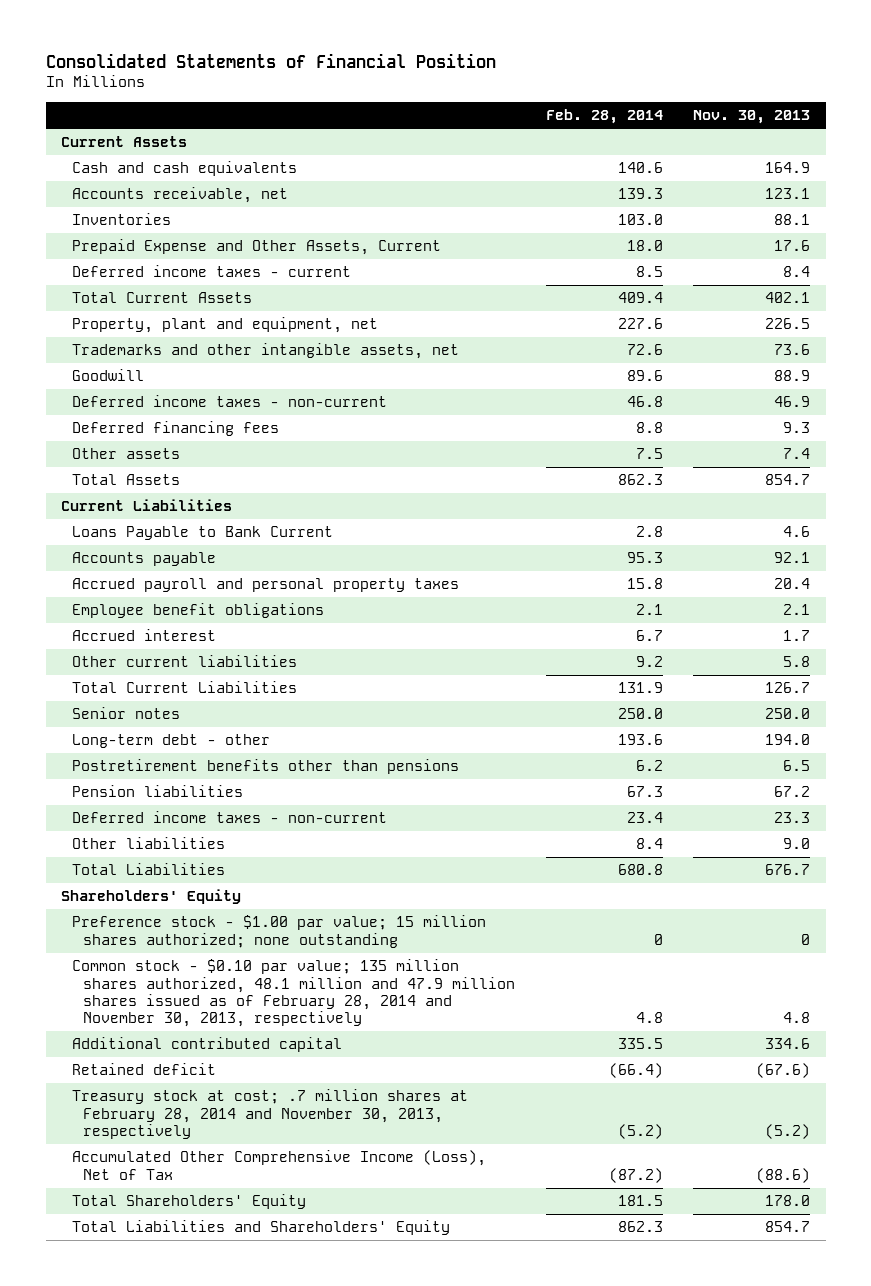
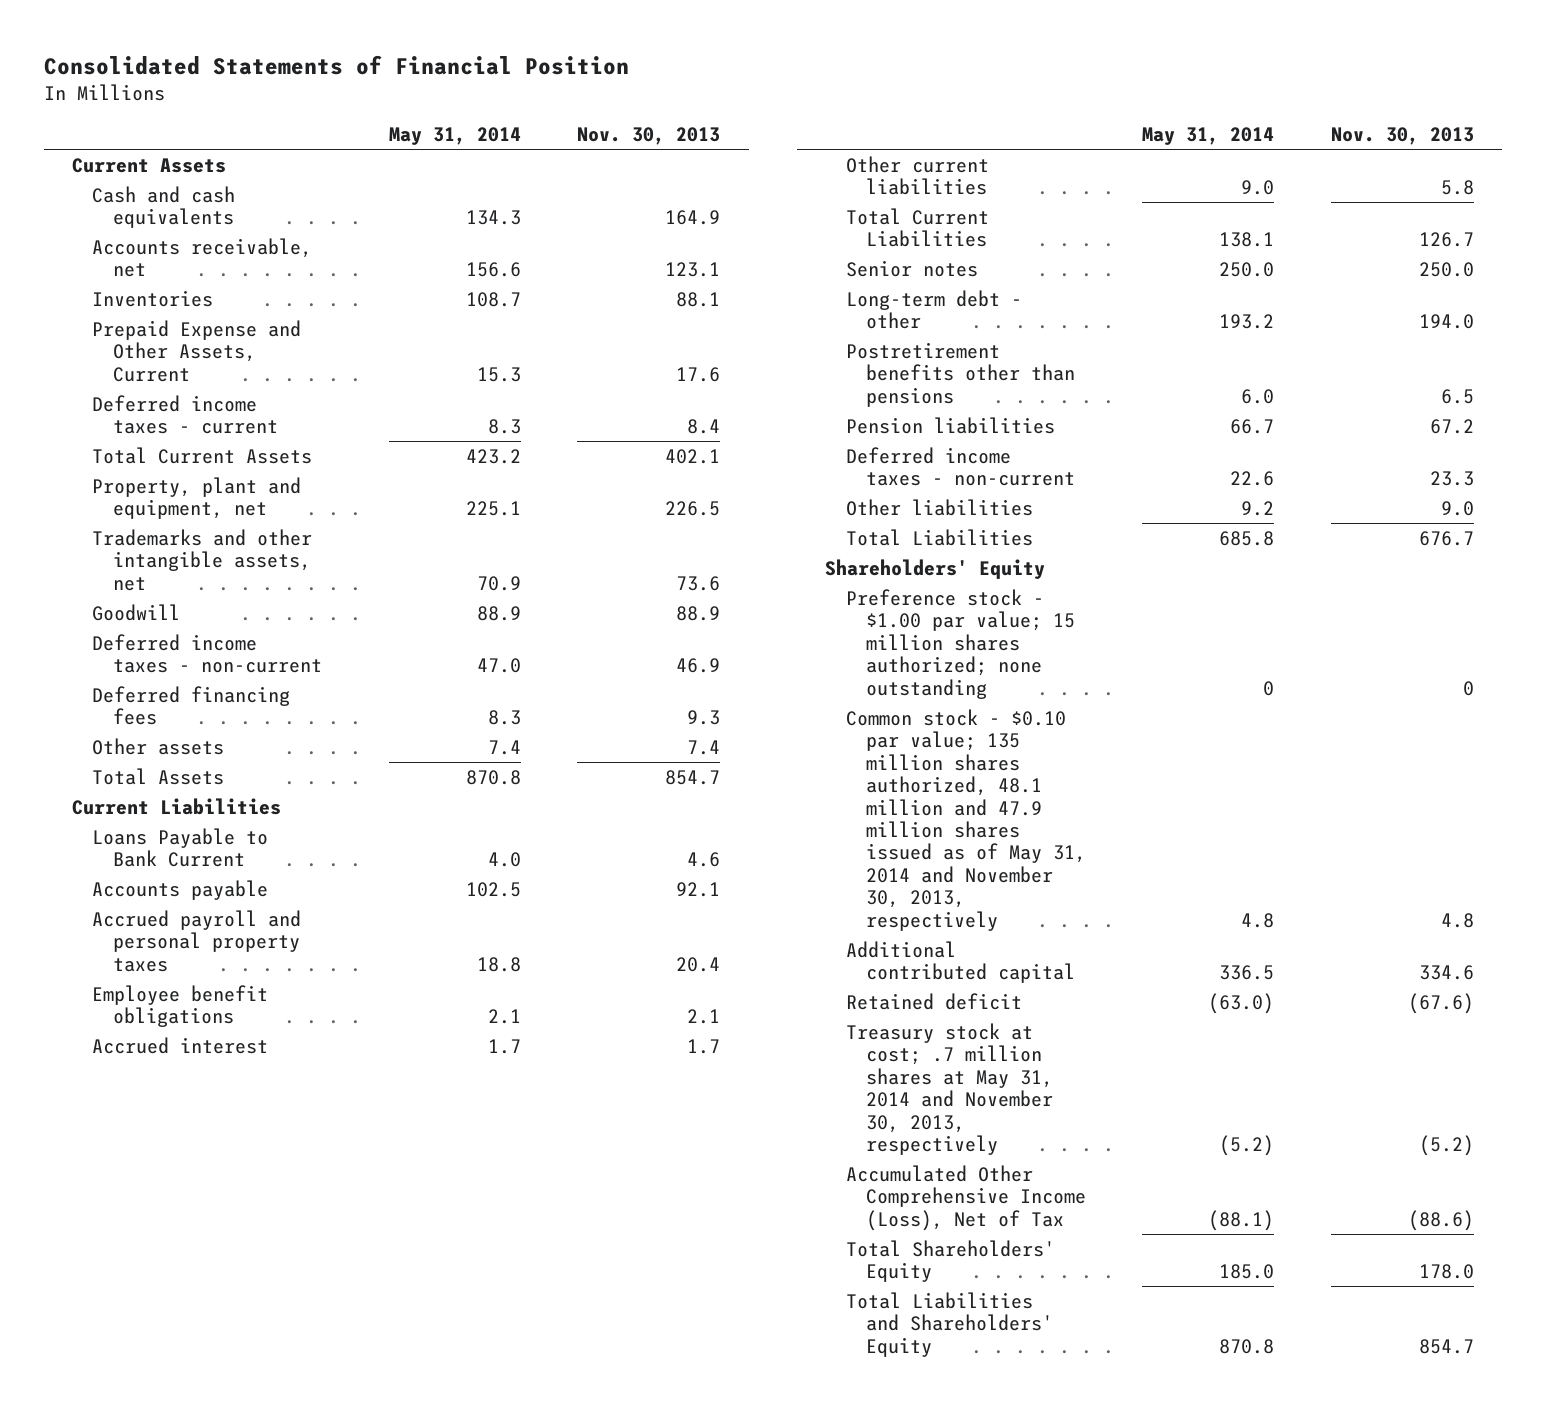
[545,108,663,124] Feb. 28, 2014 -> none
none -> [389,126,522,145] May 31, 2014
[72,959,516,1028] Common stock - $0.10 par value; 135 million shares authorized, 48.1 million and 47.9 million shares issued as of February 28, 2014 and November 30, 2013, respectively -> [845,708,1087,931] Common stock - $0.10 par value; 135 million shares authorized, 48.1 million and 47.9 million shares issued as of May 31, 2014 and November 30, 2013, respectively
[72,1089,469,1139] Treasury stock at cost; .7 million shares at February 28, 2014 and November 30, 2013, respectively -> [845,1022,1054,1156] Treasury stock at cost; .7 million shares at May 31, 2014 and November 30, 2013, respectively

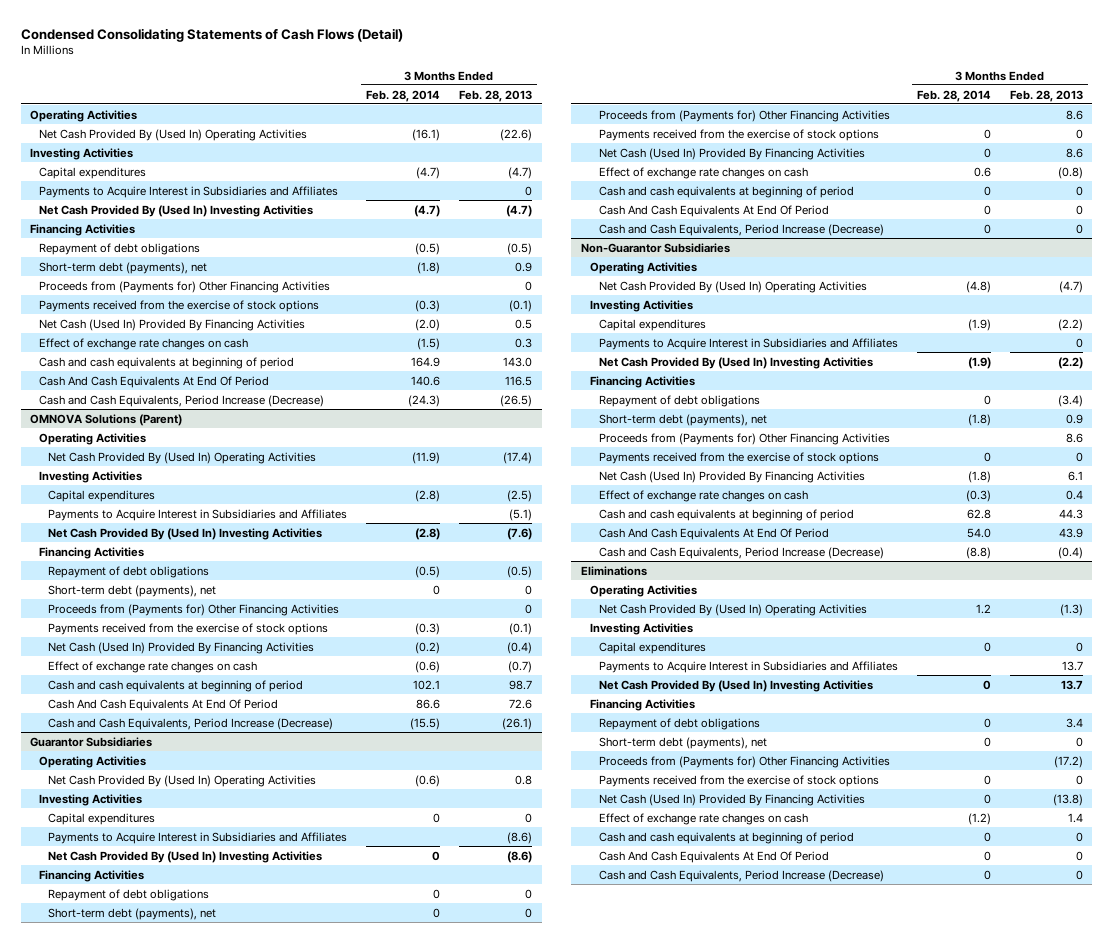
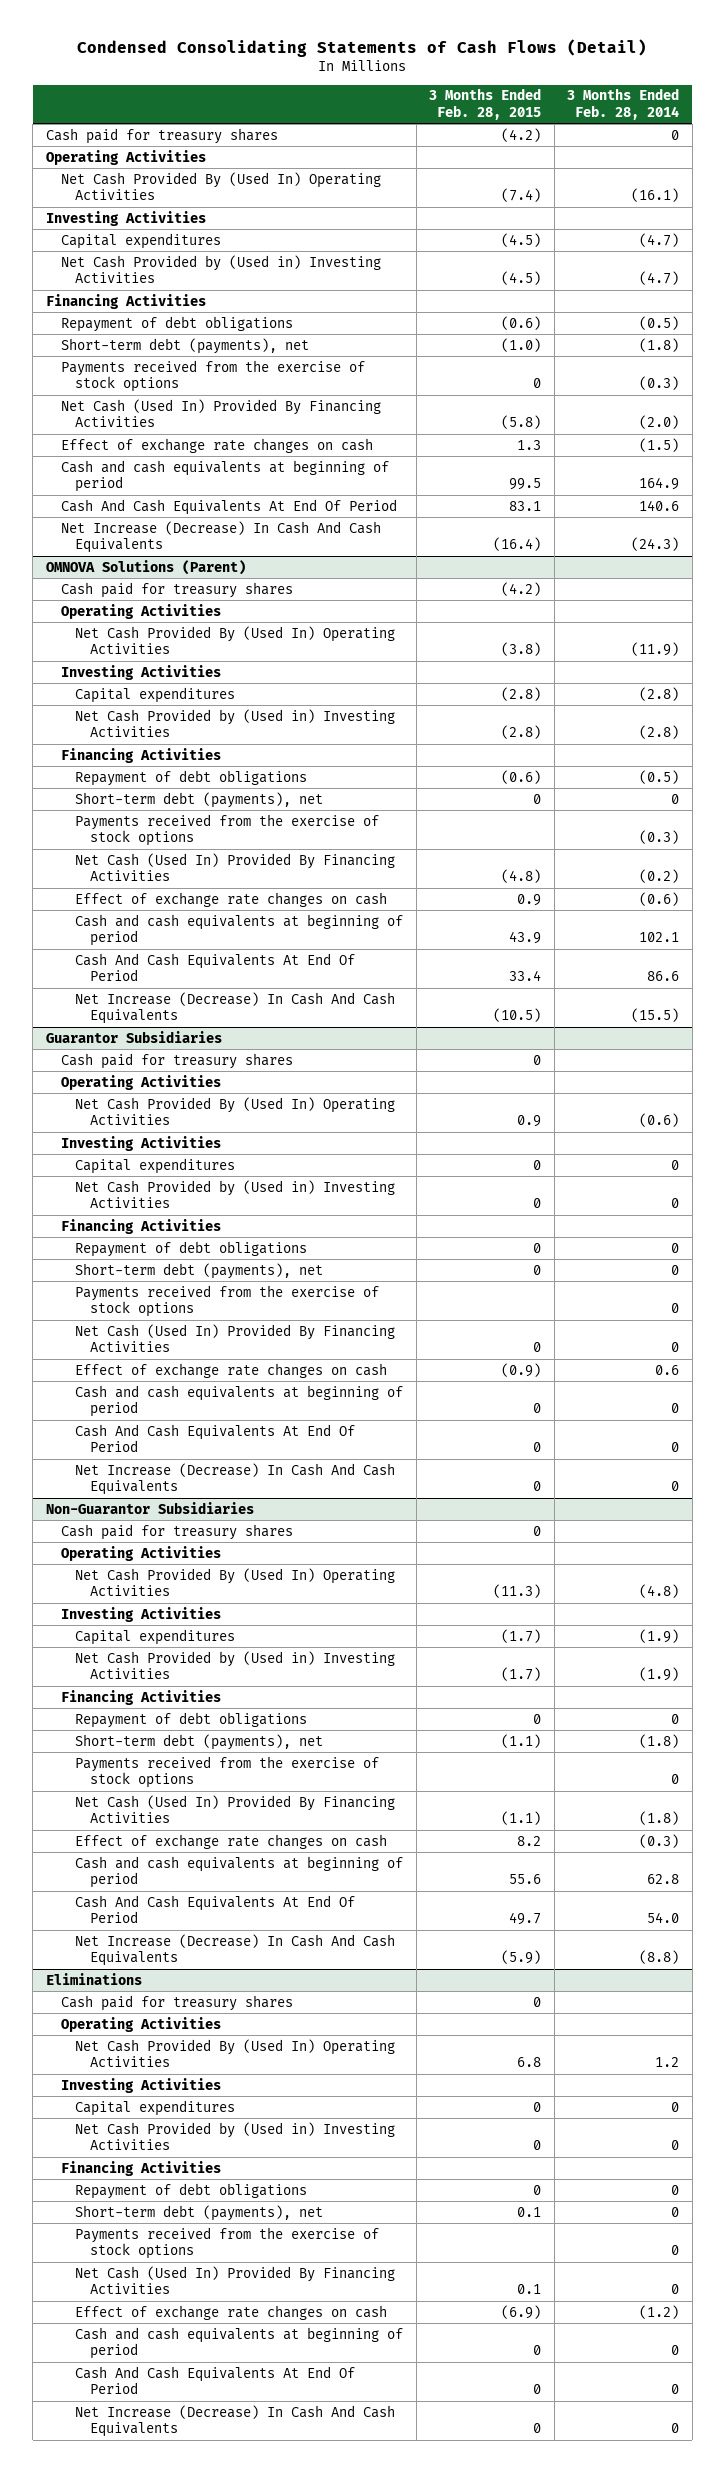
[459,89,533,102] Feb. 28, 2013 -> none
none -> [429,88,542,120] 3 Months Ended Feb. 28, 2015
none -> [45,127,278,144] Cash paid for treasury shares
[39,185,339,198] Payments to Acquire Interest in Subsidiaries and Affiliates -> none
[39,204,314,217] Net Cash Provided By (Used In) Investing Activities -> [60,254,381,284] Net Cash Provided by (Used in) Investing Activities
[39,280,331,293] Proceeds from (Payments for) Other Financing Activities -> none
[39,394,325,407] Cash and Cash Equivalents, Period Increase (Decrease) -> [60,520,381,554] Net Increase (Decrease) In Cash And Cash Equivalents
none -> [60,581,293,598] Cash paid for treasury shares
[48,508,348,521] Payments to Acquire Interest in Subsidiaries and Affiliates -> none
[48,527,323,540] Net Cash Provided By (Used In) Investing Activities -> [75,708,396,738] Net Cash Provided by (Used in) Investing Activities
[48,603,340,616] Proceeds from (Payments for) Other Financing Activities -> none
[48,717,334,730] Cash and Cash Equivalents, Period Increase (Decrease) -> [75,991,396,1025] Net Increase (Decrease) In Cash And Cash Equivalents
none -> [60,1052,293,1069] Cash paid for treasury shares
[48,831,348,844] Payments to Acquire Interest in Subsidiaries and Affiliates -> none
[48,850,323,863] Net Cash Provided By (Used In) Investing Activities -> [75,1179,396,1209] Net Cash Provided by (Used in) Investing Activities
[598,109,890,122] Proceeds from (Payments for) Other Financing Activities -> none
[598,223,884,236] Cash and Cash Equivalents, Period Increase (Decrease) -> [75,1462,396,1496] Net Increase (Decrease) In Cash And Cash Equivalents
none -> [60,1523,293,1540] Cash paid for treasury shares
[598,337,898,350] Payments to Acquire Interest in Subsidiaries and Affiliates -> none
[598,356,873,369] Net Cash Provided By (Used In) Investing Activities -> [75,1650,396,1680] Net Cash Provided by (Used in) Investing Activities
[598,432,890,445] Proceeds from (Payments for) Other Financing Activities -> none
[598,546,884,559] Cash and Cash Equivalents, Period Increase (Decrease) -> [75,1933,396,1967] Net Increase (Decrease) In Cash And Cash Equivalents
none -> [60,1994,293,2011] Cash paid for treasury shares
[598,660,898,673] Payments to Acquire Interest in Subsidiaries and Affiliates -> none
[598,679,873,692] Net Cash Provided By (Used In) Investing Activities -> [75,2121,396,2151] Net Cash Provided by (Used in) Investing Activities
[598,755,890,768] Proceeds from (Payments for) Other Financing Activities -> none
[598,869,884,882] Cash and Cash Equivalents, Period Increase (Decrease) -> [75,2404,396,2438] Net Increase (Decrease) In Cash And Cash Equivalents

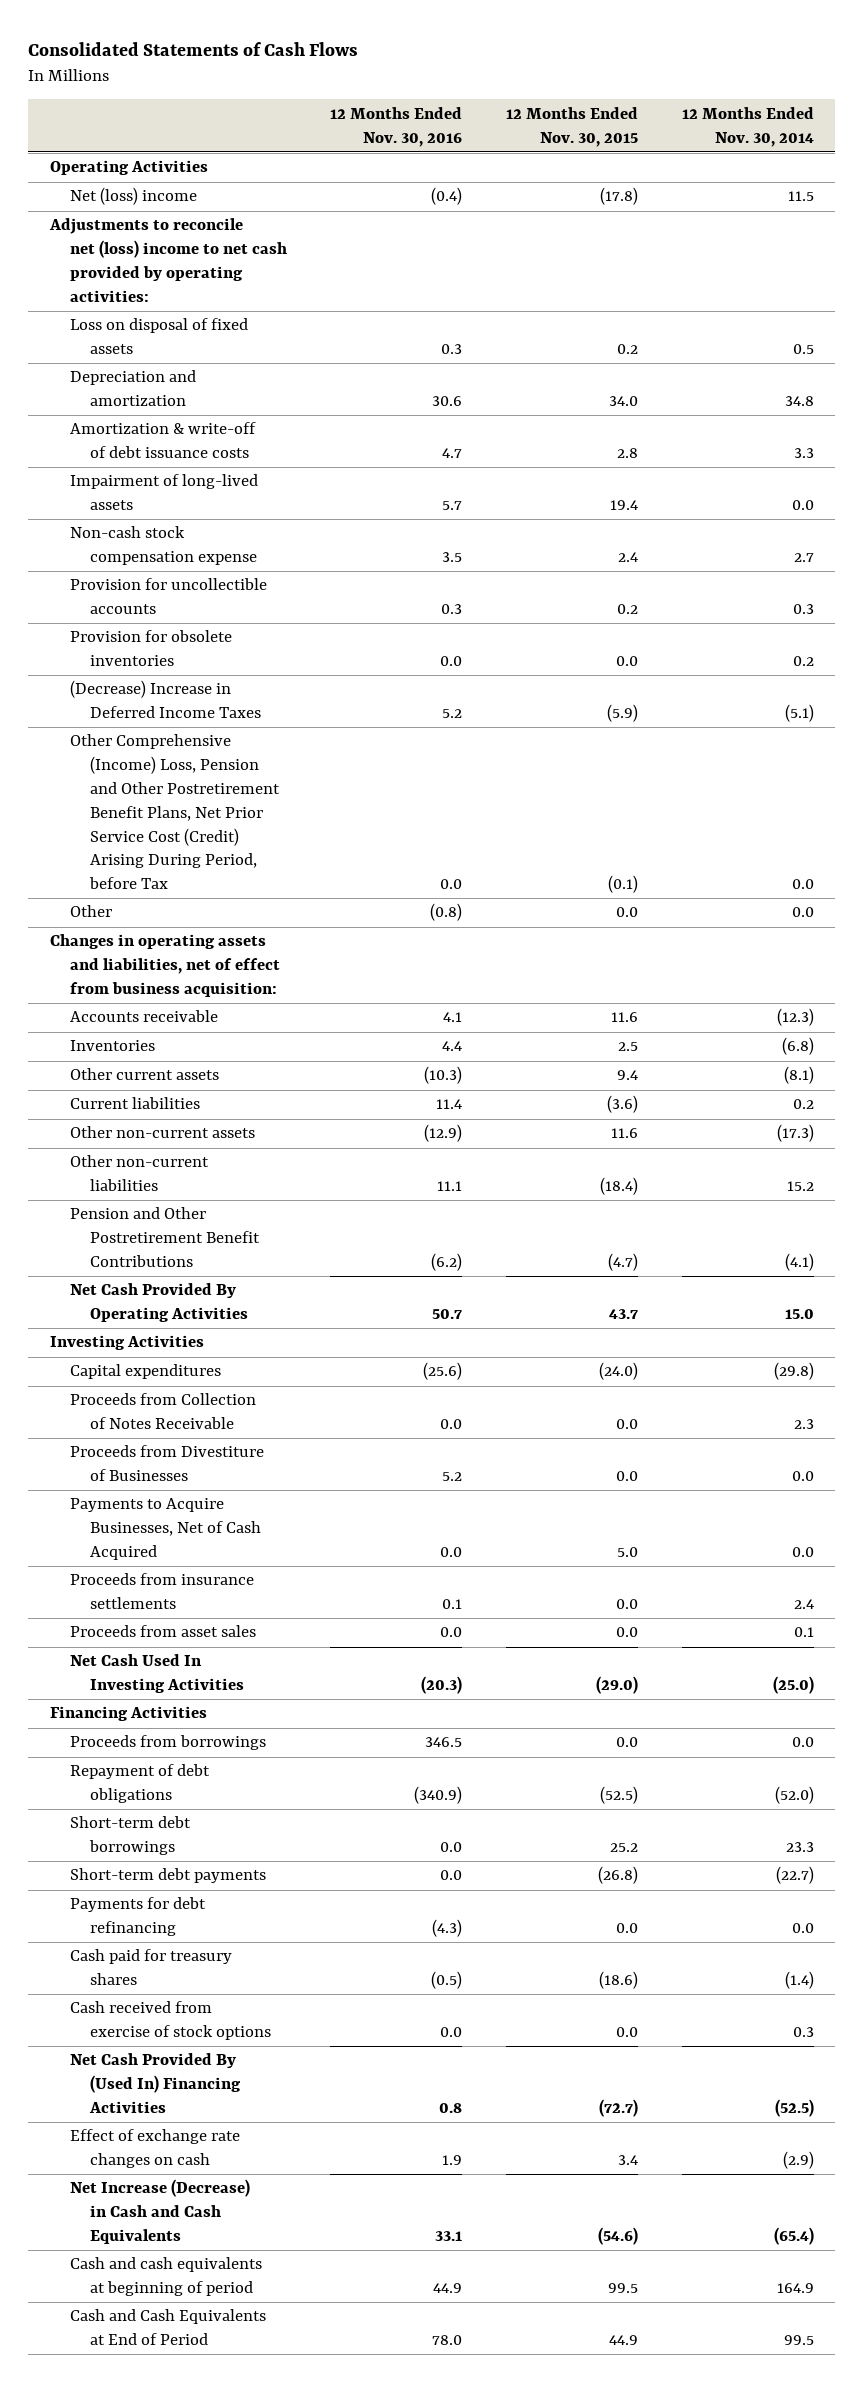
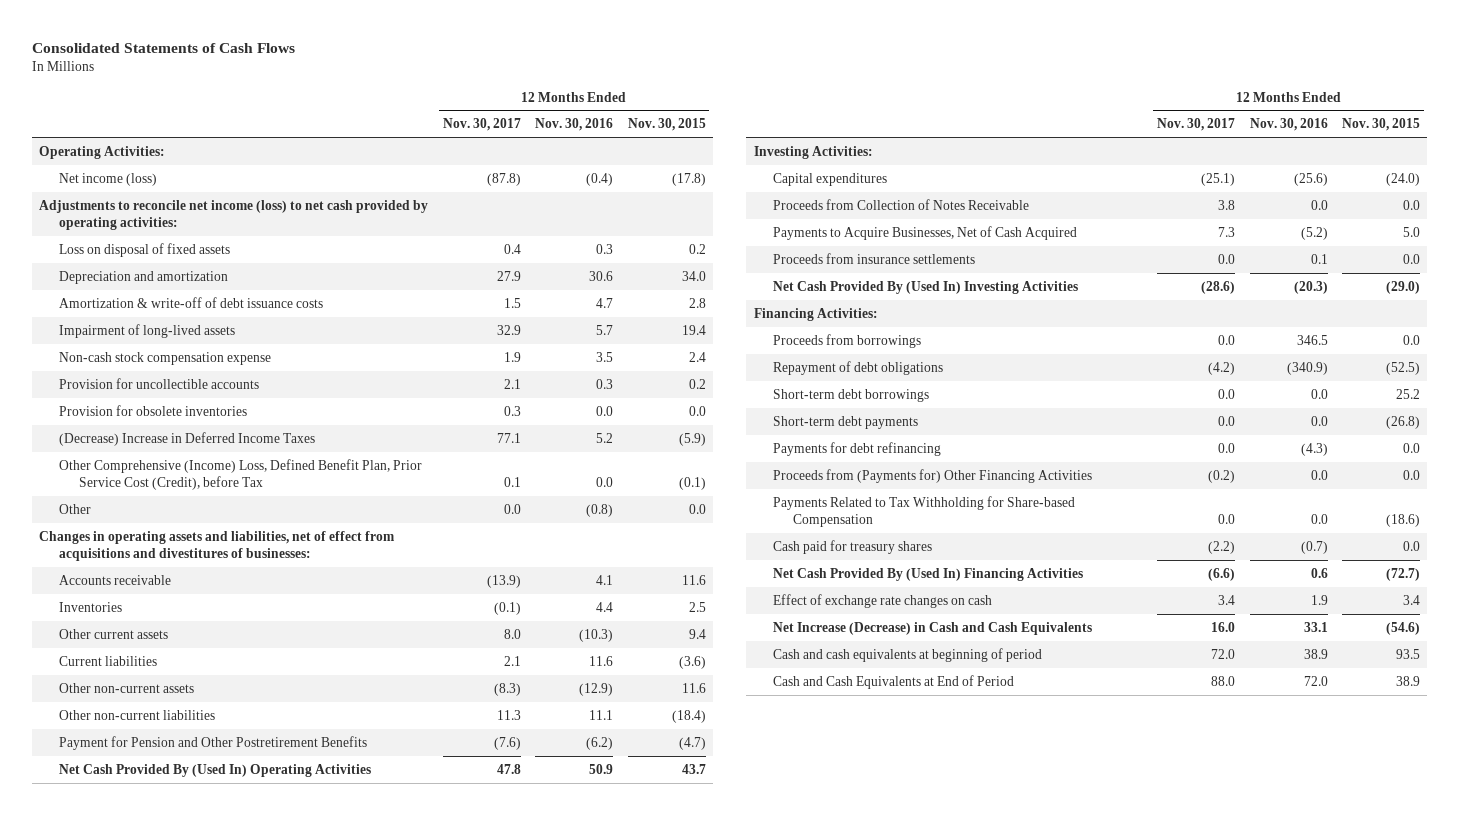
[681,106,814,147] 12 Months Ended Nov. 30, 2014 -> none
none -> [442,118,521,132] Nov. 30, 2017
[49,160,208,176] Operating Activities -> [39,145,166,159] Operating Activities:
[69,187,197,206] Net (loss) income -> [58,172,157,186] Net income (loss)
[48,218,287,302] Adjustments to reconcile net (loss) income to net cash provided by operating activities: -> [39,199,429,230] Adjustments to reconcile net income (loss) to net cash provided by operating activities:
[69,734,281,890] Other Comprehensive (Income) Loss, Pension and Other Postretirement Benefit Plans, Net Prior Service Cost (Credit) Arising During Period, before Tax -> [58,458,422,490] Other Comprehensive (Income) Loss, Defined Benefit Plan, Prior Service Cost (Credit), before Tax
[49,934,280,998] Changes in operating assets and liabilities, net of effect from business acquisition: -> [39,530,396,561] Changes in operating assets and liabilities, net of effect from acquisitions and divestitures of businesses:
[436,1099,463,1110] 11.4 -> [589,655,614,666] 11.6
[69,1207,261,1268] Pension and Other Postretirement Benefit Contributions -> [58,735,367,750] Payment for Pension and Other Postretirement Benefits
[69,1283,249,1323] Net Cash Provided By Operating Activities -> [58,763,371,777] Net Cash Provided By (Used In) Operating Activities
[432,1309,463,1320] 50.7 -> [589,763,614,774] 50.9
[49,1335,204,1351] Investing Activities -> [753,145,873,159] Investing Activities:
[69,1445,264,1482] Proceeds from Divestiture of Businesses -> none
[440,1547,463,1558] 0.0 -> [1300,226,1328,240] (5.2)
[69,1625,256,1638] Proceeds from asset sales -> none
[69,1654,245,1694] Net Cash Used In Investing Activities -> [773,280,1079,294] Net Cash Provided By (Used In) Investing Activities
[49,1706,207,1722] Financing Activities -> [753,307,878,321] Financing Activities:
[69,2001,272,2041] Cash received from exercise of stock options -> none
none -> [773,468,1093,483] Proceeds from (Payments for) Other Financing Activities
none -> [773,495,1076,527] Payments Related to Tax Withholding for Share-based Compensation
[431,1971,463,1990] (0.5) -> [1300,540,1328,554] (0.7)
[599,1971,639,1990] (18.6) -> [1402,540,1420,551] 0.0
[439,2103,463,2114] 0.8 -> [1310,567,1328,578] 0.6
[433,2283,463,2294] 44.9 -> [1303,648,1328,659] 38.9
[608,2283,639,2294] 99.5 -> [1395,648,1420,659] 93.5
[432,2335,463,2346] 78.0 -> [1303,675,1328,686] 72.0
[609,2335,639,2346] 44.9 -> [1395,675,1420,686] 38.9

